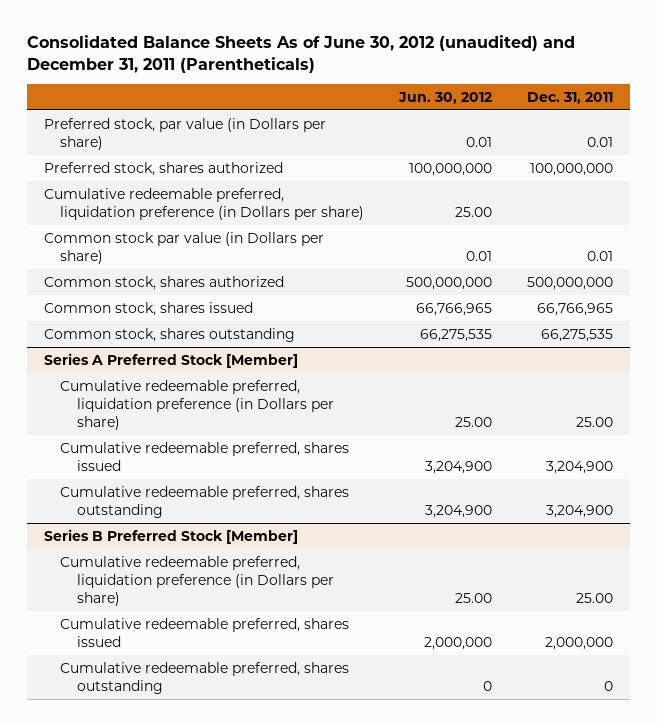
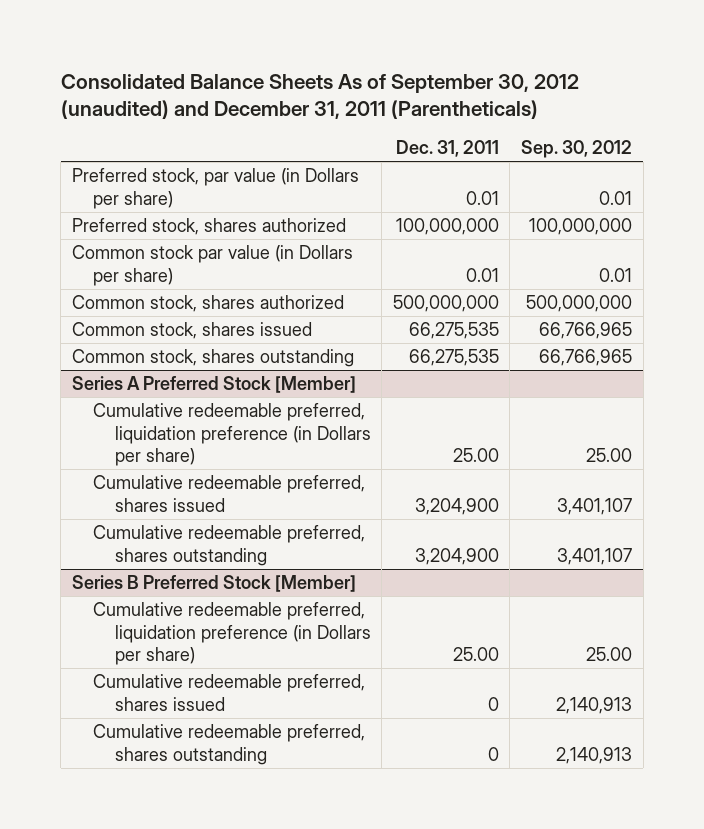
[26,35,575,74] Consolidated Balance Sheets As of June 30, 2012 (unaudited) and December 31, 2011 (Parentheticals) -> [60,73,579,120] Consolidated Balance Sheets As of September 30, 2012 (unaudited) and December 31, 2011 (Parentheticals)
[397,91,492,104] Jun. 30, 2012 -> none
none -> [520,140,632,159] Sep. 30, 2012
[44,187,365,220] Cumulative redeemable preferred, liquidation preference (in Dollars per share) -> none
[536,302,613,316] 66,766,965 -> [408,322,499,340] 66,275,535
[544,636,613,650] 2,000,000 -> [487,696,499,711] 0

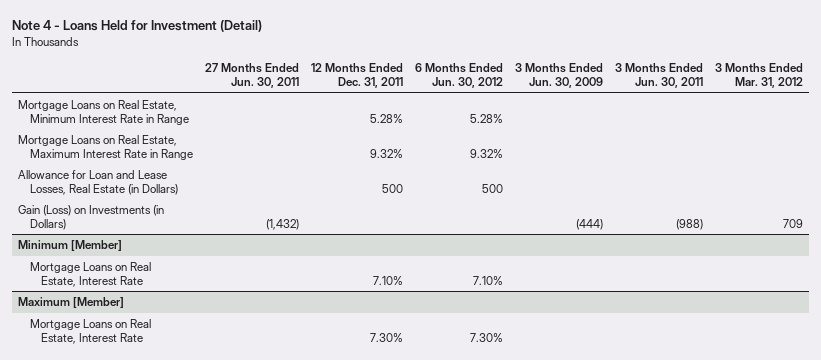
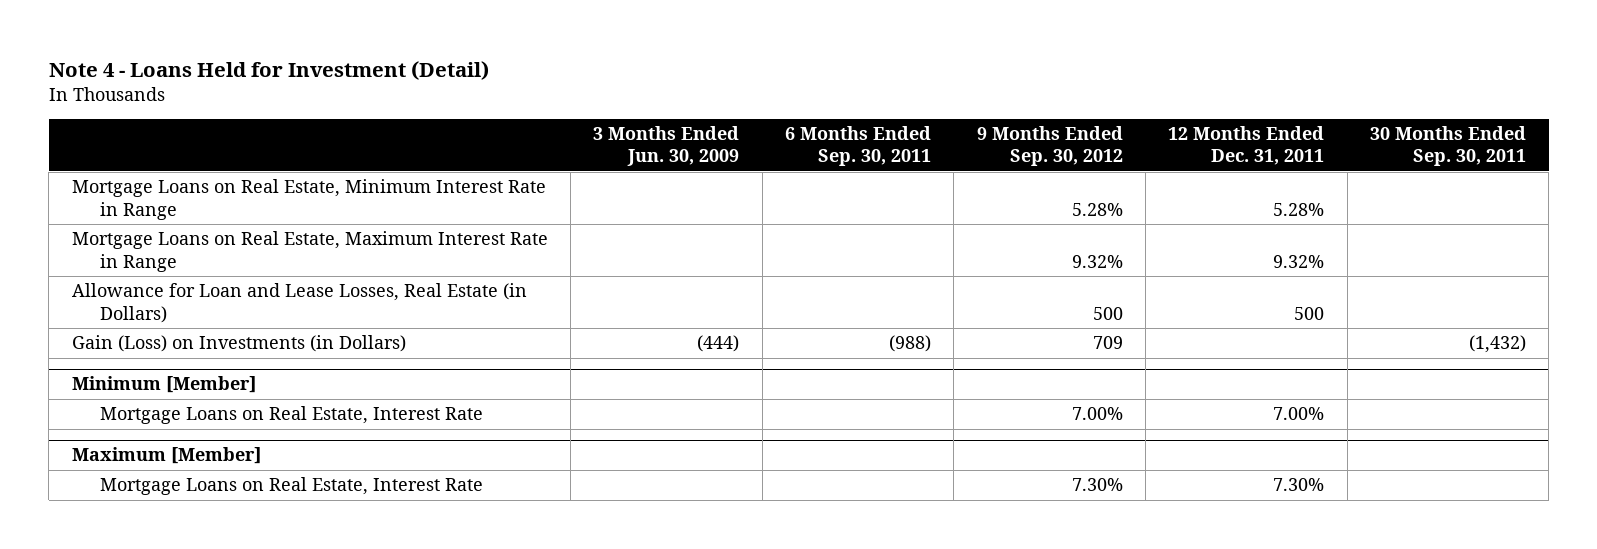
[204,63,299,88] 27 Months Ended Jun. 30, 2011 -> none
[414,63,503,88] 6 Months Ended Jun. 30, 2012 -> none
[614,63,703,88] 3 Months Ended Jun. 30, 2011 -> none
[714,63,803,88] 3 Months Ended Mar. 31, 2012 -> none
none -> [784,126,931,167] 6 Months Ended Sep. 30, 2011
none -> [976,126,1123,167] 9 Months Ended Sep. 30, 2012
none -> [1369,126,1526,167] 30 Months Ended Sep. 30, 2011
[372,275,403,285] 7.10% -> [1273,407,1325,421] 7.00%

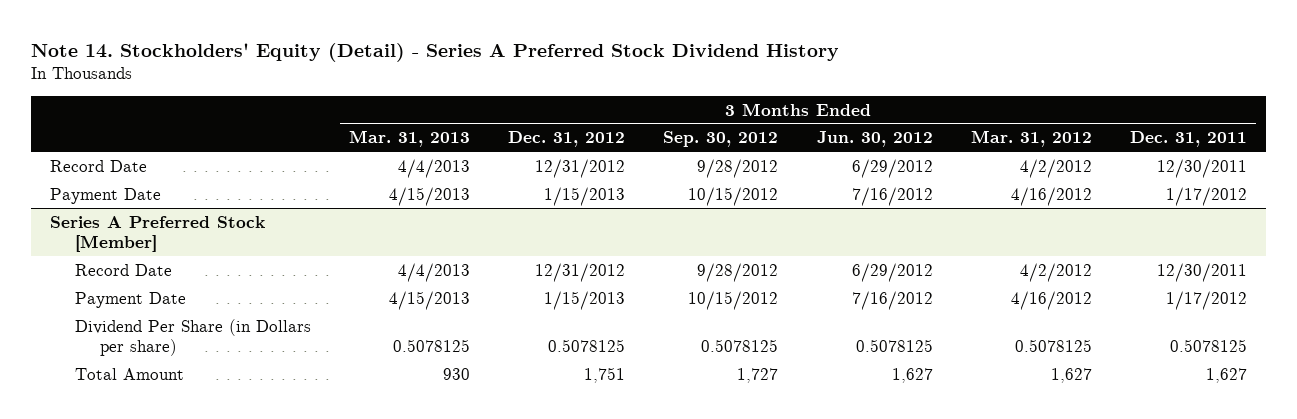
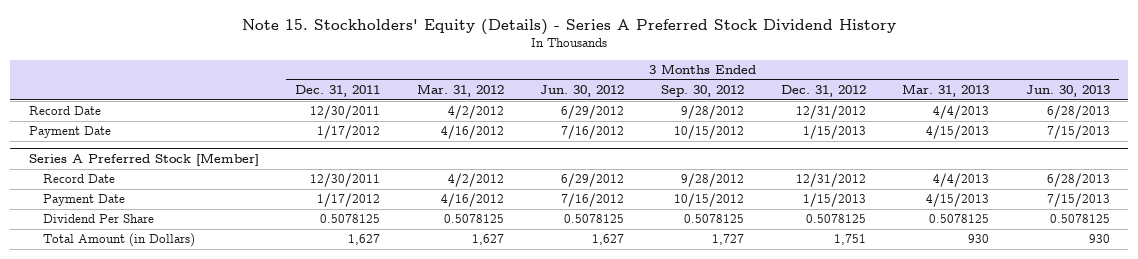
[30,42,839,62] Note 14. Stockholders' Equity (Detail) - Series A Preferred Stock Dividend History -> [242,18,897,35] Note 15. Stockholders' Equity (Details) - Series A Preferred Stock Dividend History
none -> [1025,85,1110,98] Jun. 30, 2013
[75,318,312,356] Dividend Per Share (in Dollars per share) -> [42,214,154,224] Dividend Per Share
[75,367,185,380] Total Amount -> [42,233,195,248] Total Amount (in Dollars)

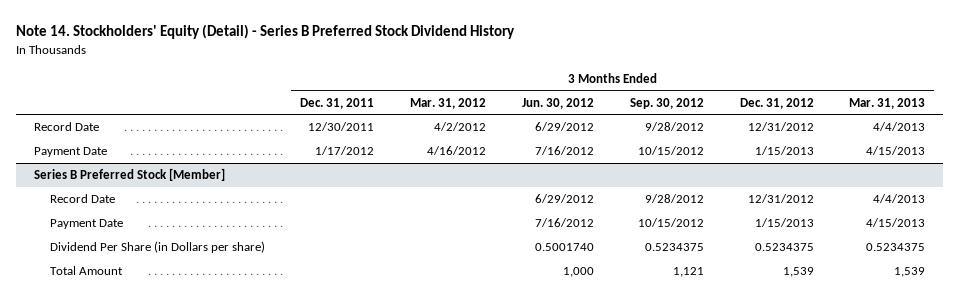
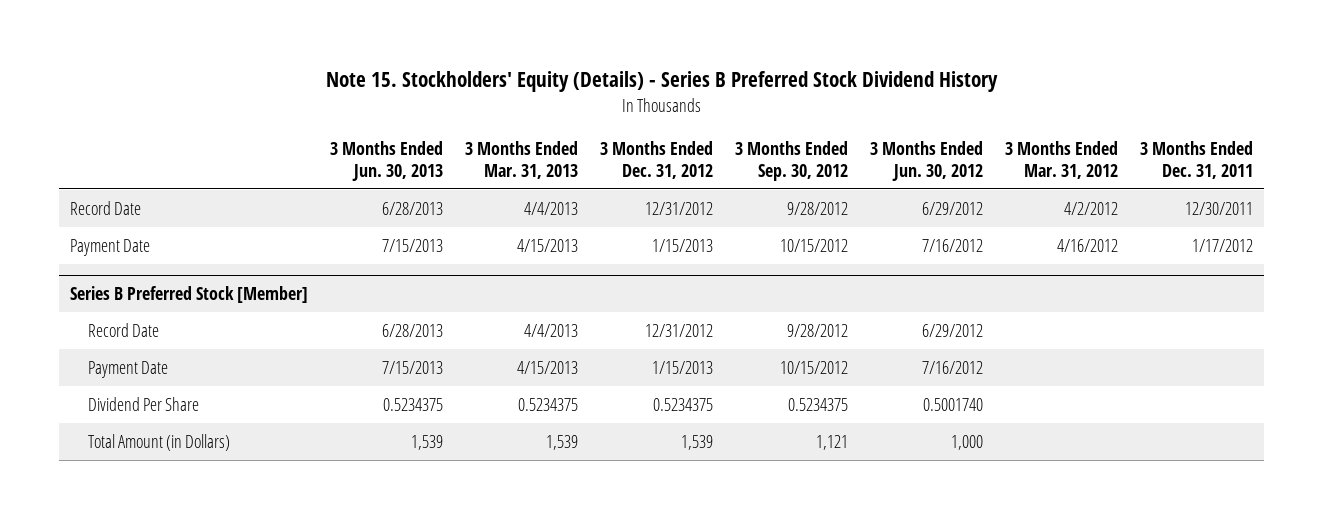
[15,24,515,40] Note 14. Stockholders' Equity (Detail) - Series B Preferred Stock Dividend History -> [325,71,998,93] Note 15. Stockholders' Equity (Details) - Series B Preferred Stock Dividend History
none -> [330,140,444,181] 3 Months Ended Jun. 30, 2013
[49,241,265,254] Dividend Per Share (in Dollars per share) -> [88,396,200,411] Dividend Per Share
[49,266,123,276] Total Amount -> [88,433,231,451] Total Amount (in Dollars)

